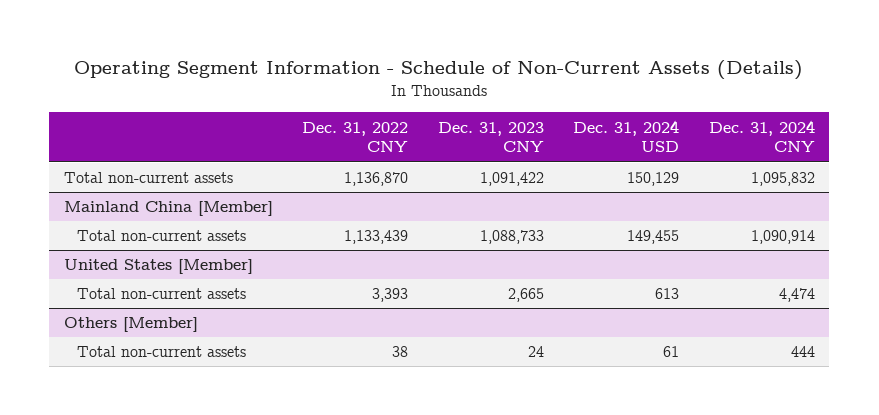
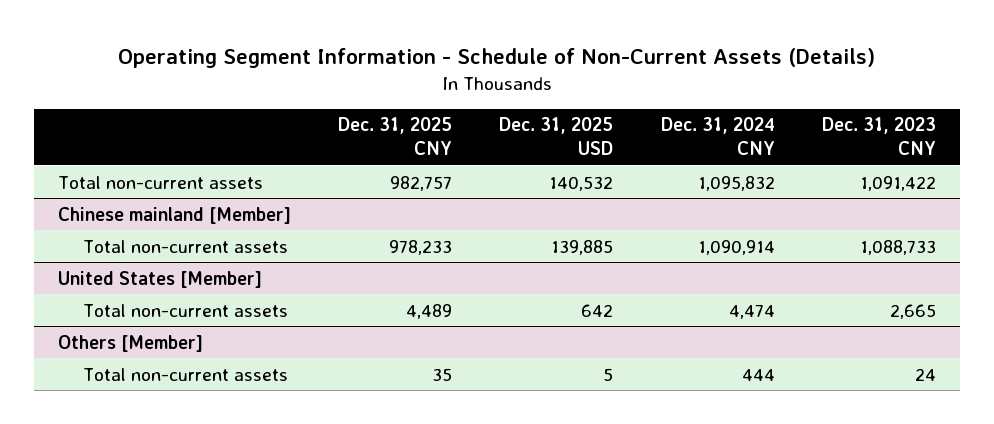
[302,121,409,153] Dec. 31, 2022 CNY -> none
[573,119,680,153] Dec. 31, 2024 USD -> none
none -> [338,117,453,156] Dec. 31, 2025 CNY
none -> [499,117,614,156] Dec. 31, 2025 USD
[63,201,273,217] Mainland China [Member] -> [57,206,291,224] Chinese mainland [Member]

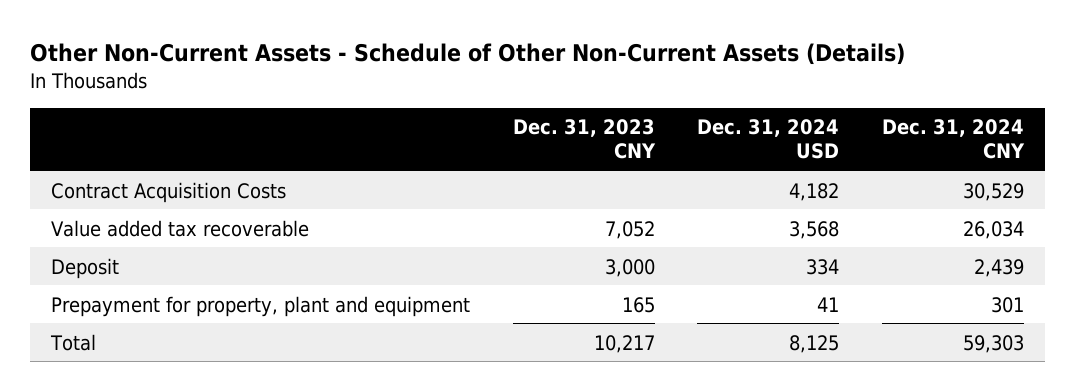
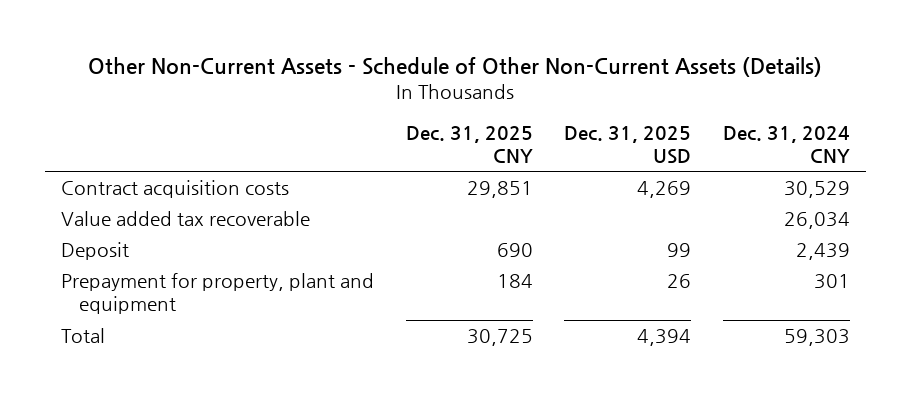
[512,119,656,160] Dec. 31, 2023 CNY -> none
[697,119,840,160] Dec. 31, 2024 USD -> none
none -> [405,125,533,164] Dec. 31, 2025 CNY
none -> [564,125,692,165] Dec. 31, 2025 USD
[51,181,287,203] Contract Acquisition Costs -> [60,180,289,199] Contract acquisition costs

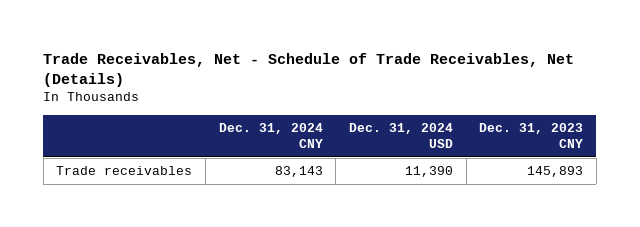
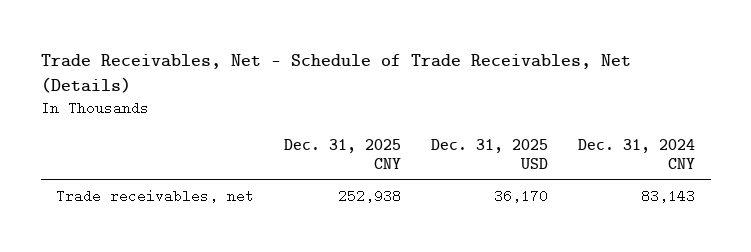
[348,122,453,149] Dec. 31, 2024 USD -> none
[479,122,584,149] Dec. 31, 2023 CNY -> none
none -> [284,138,402,170] Dec. 31, 2025 CNY
none -> [431,138,549,170] Dec. 31, 2025 USD
[56,166,193,176] Trade receivables -> [55,189,254,204] Trade receivables, net

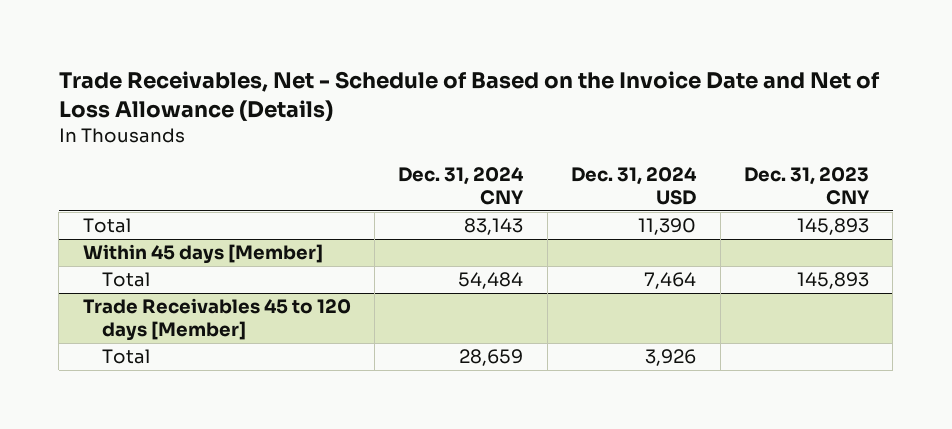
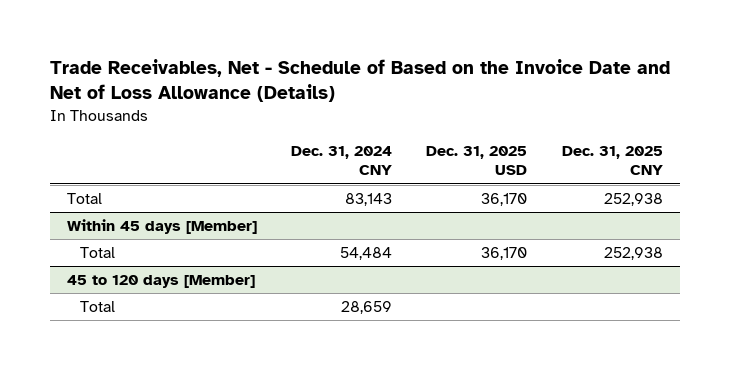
[571,167,698,206] Dec. 31, 2024 USD -> none
[743,167,869,206] Dec. 31, 2023 CNY -> none
none -> [426,145,528,176] Dec. 31, 2025 USD
none -> [561,145,663,176] Dec. 31, 2025 CNY
[82,298,351,342] Trade Receivables 45 to 120 days [Member] -> [66,274,255,288] 45 to 120 days [Member]

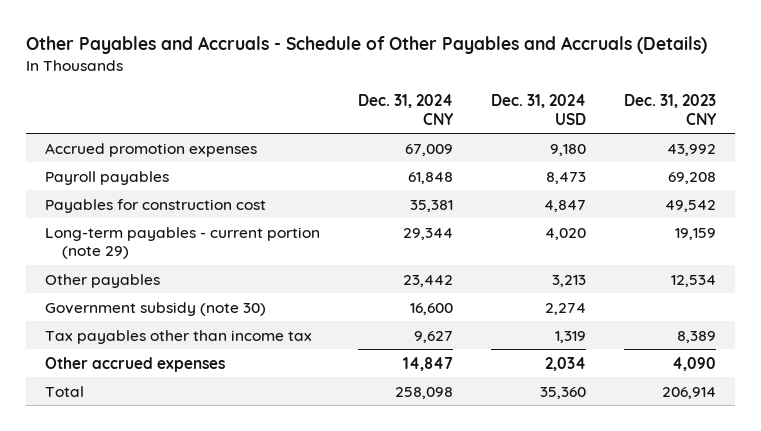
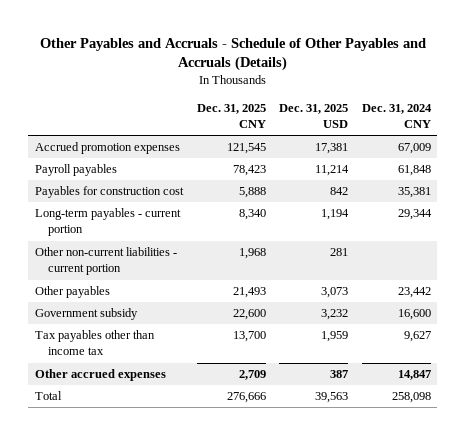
[491,93,587,125] Dec. 31, 2024 USD -> none
[624,93,717,125] Dec. 31, 2023 CNY -> none
none -> [196,103,266,128] Dec. 31, 2025 CNY
none -> [279,103,349,128] Dec. 31, 2025 USD
[45,226,321,260] Long-term payables - current portion (note 29) -> [35,208,182,237] Long-term payables - current portion
none -> [35,247,178,276] Other non-current liabilities - current portion
[45,301,267,316] Government subsidy (note 30) -> [35,308,139,321] Government subsidy

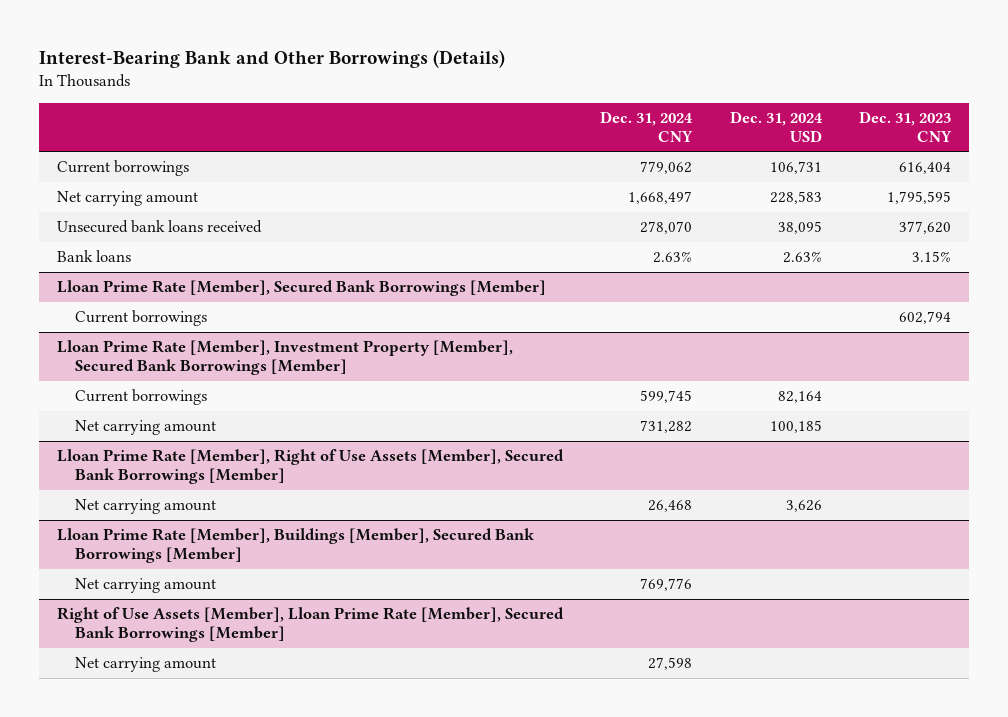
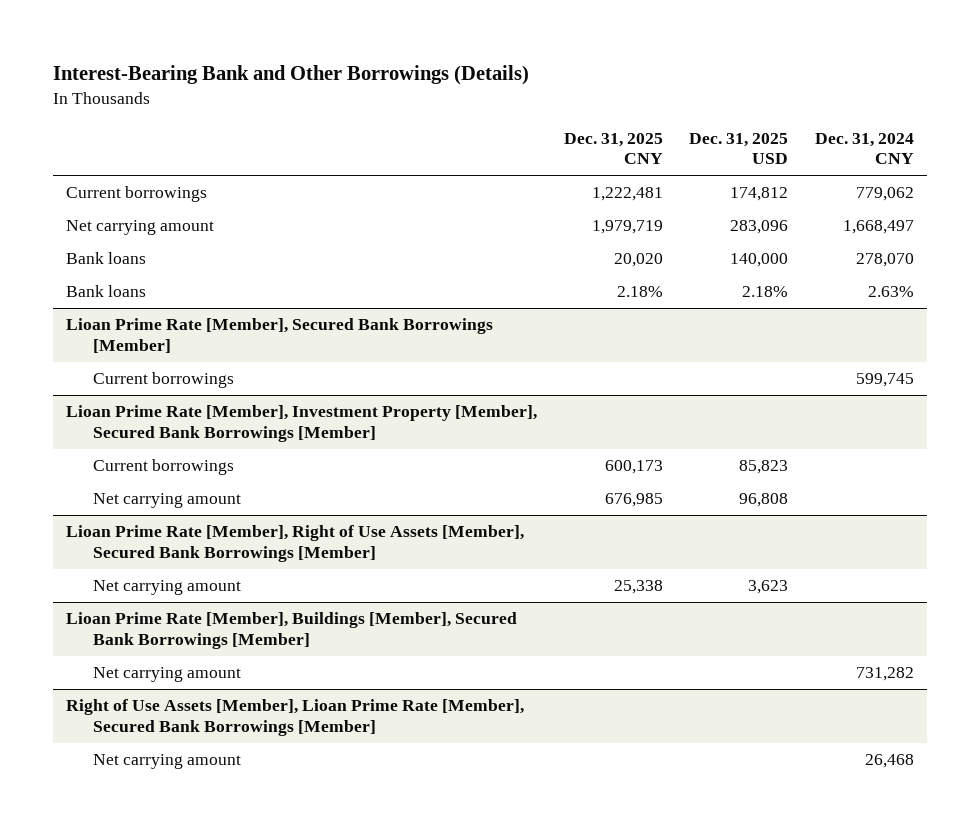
[729,110,823,142] Dec. 31, 2024 USD -> none
[858,110,952,142] Dec. 31, 2023 CNY -> none
none -> [563,132,663,165] Dec. 31, 2025 CNY
none -> [689,132,789,165] Dec. 31, 2025 USD
[57,220,263,234] Unsecured bank loans received -> [65,252,146,265] Bank loans
[74,310,207,327] Current borrowings -> none
[57,340,514,376] Lloan Prime Rate [Member], Investment Property [Member], Secured Bank Borrowings [Member] -> none
[57,280,547,297] Lloan Prime Rate [Member], Secured Bank Borrowings [Member] -> [65,318,493,353] Lioan Prime Rate [Member], Secured Bank Borrowings [Member]
none -> [65,405,537,442] Lioan Prime Rate [Member], Investment Property [Member], Secured Bank Borrowings [Member]
none -> [92,459,234,476] Current borrowings
none -> [92,493,241,509] Net carrying amount
none -> [65,525,524,562] Lioan Prime Rate [Member], Right of Use Assets [Member], Secured Bank Borrowings [Member]
none -> [92,580,241,596] Net carrying amount
none -> [65,612,517,649] Lioan Prime Rate [Member], Buildings [Member], Secured Bank Borrowings [Member]
[57,449,565,485] Lloan Prime Rate [Member], Right of Use Assets [Member], Secured Bank Borrowings [Member] -> [65,699,524,736] Right of Use Assets [Member], Lioan Prime Rate [Member], Secured Bank Borrowings [Member]
[57,528,535,564] Lloan Prime Rate [Member], Buildings [Member], Secured Bank Borrowings [Member] -> none
[74,578,216,594] Net carrying amount -> none
[57,607,565,643] Right of Use Assets [Member], Lloan Prime Rate [Member], Secured Bank Borrowings [Member] -> none
[74,657,216,673] Net carrying amount -> none

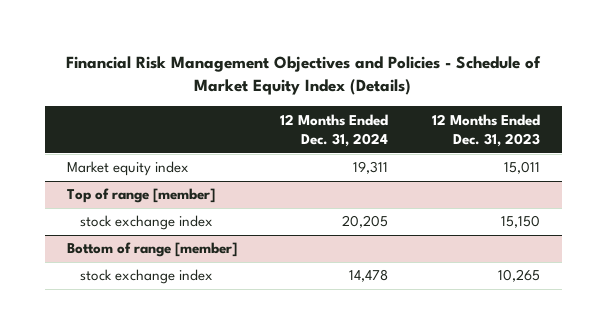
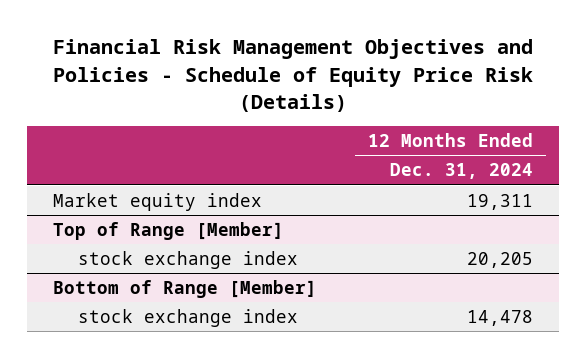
[66,55,542,96] Financial Risk Management Objectives and Policies - Schedule of Market Equity Index (Details) -> [52,39,533,112] Financial Risk Management Objectives and Policies - Schedule of Equity Price Risk (Details)
[432,113,541,147] 12 Months Ended Dec. 31, 2023 -> none
[66,188,215,204] Top of range [member] -> [52,221,284,240] Top of Range [Member]
[66,242,237,258] Bottom of range [member] -> [52,279,317,298] Bottom of Range [Member]

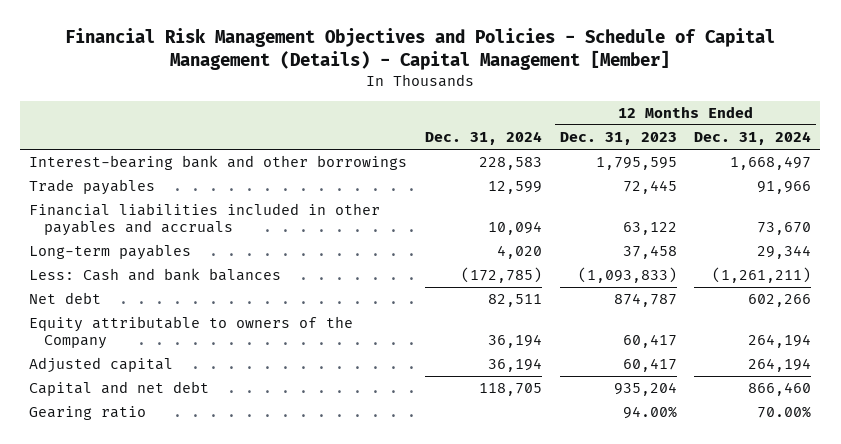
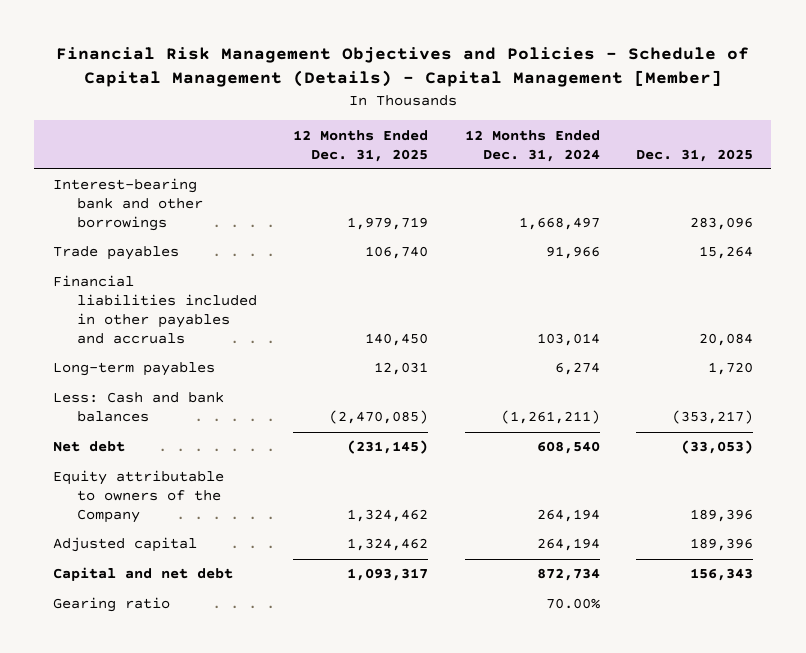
[424,131,542,146] Dec. 31, 2024 -> none
[559,132,677,146] Dec. 31, 2023 -> none
none -> [293,129,429,162] 12 Months Ended Dec. 31, 2025
none -> [635,148,753,162] Dec. 31, 2025
[757,222,812,236] 73,670 -> [536,333,600,347] 103,014
[757,245,812,260] 29,344 -> [554,362,600,376] 6,274
[748,294,812,308] 602,266 -> [536,441,600,455] 608,540
[748,382,812,397] 866,460 -> [536,568,600,582] 872,734

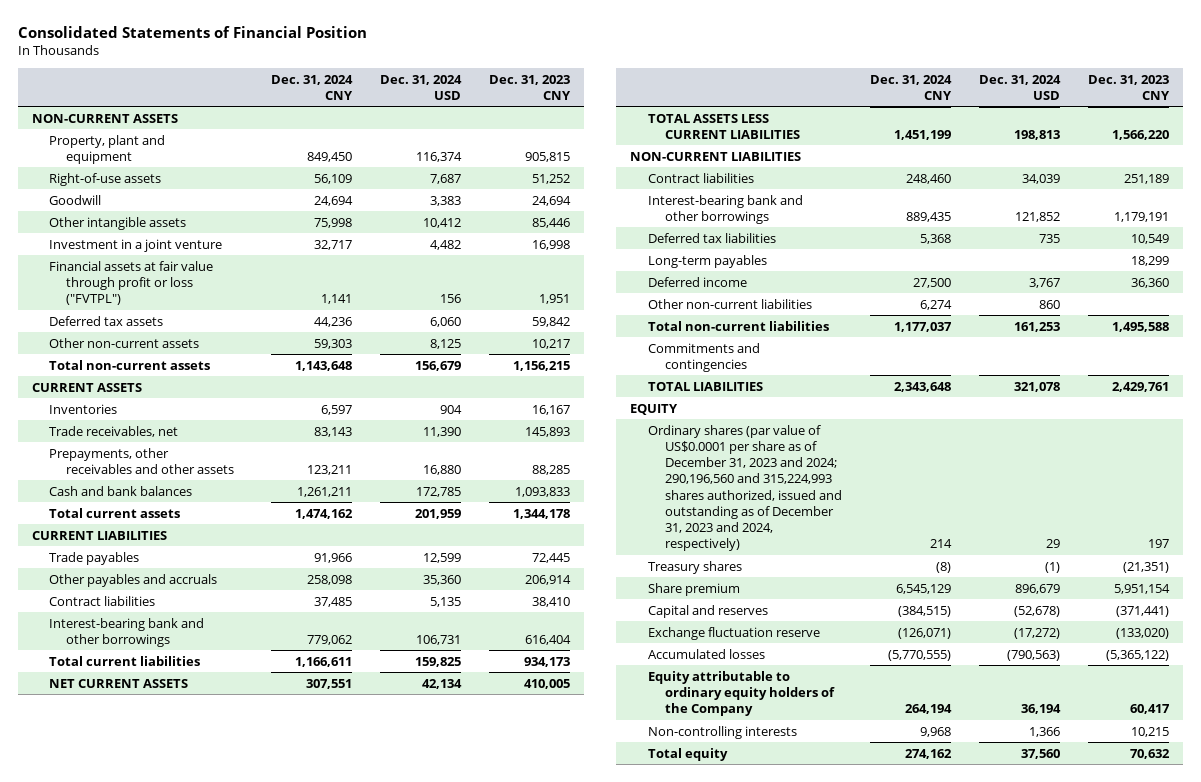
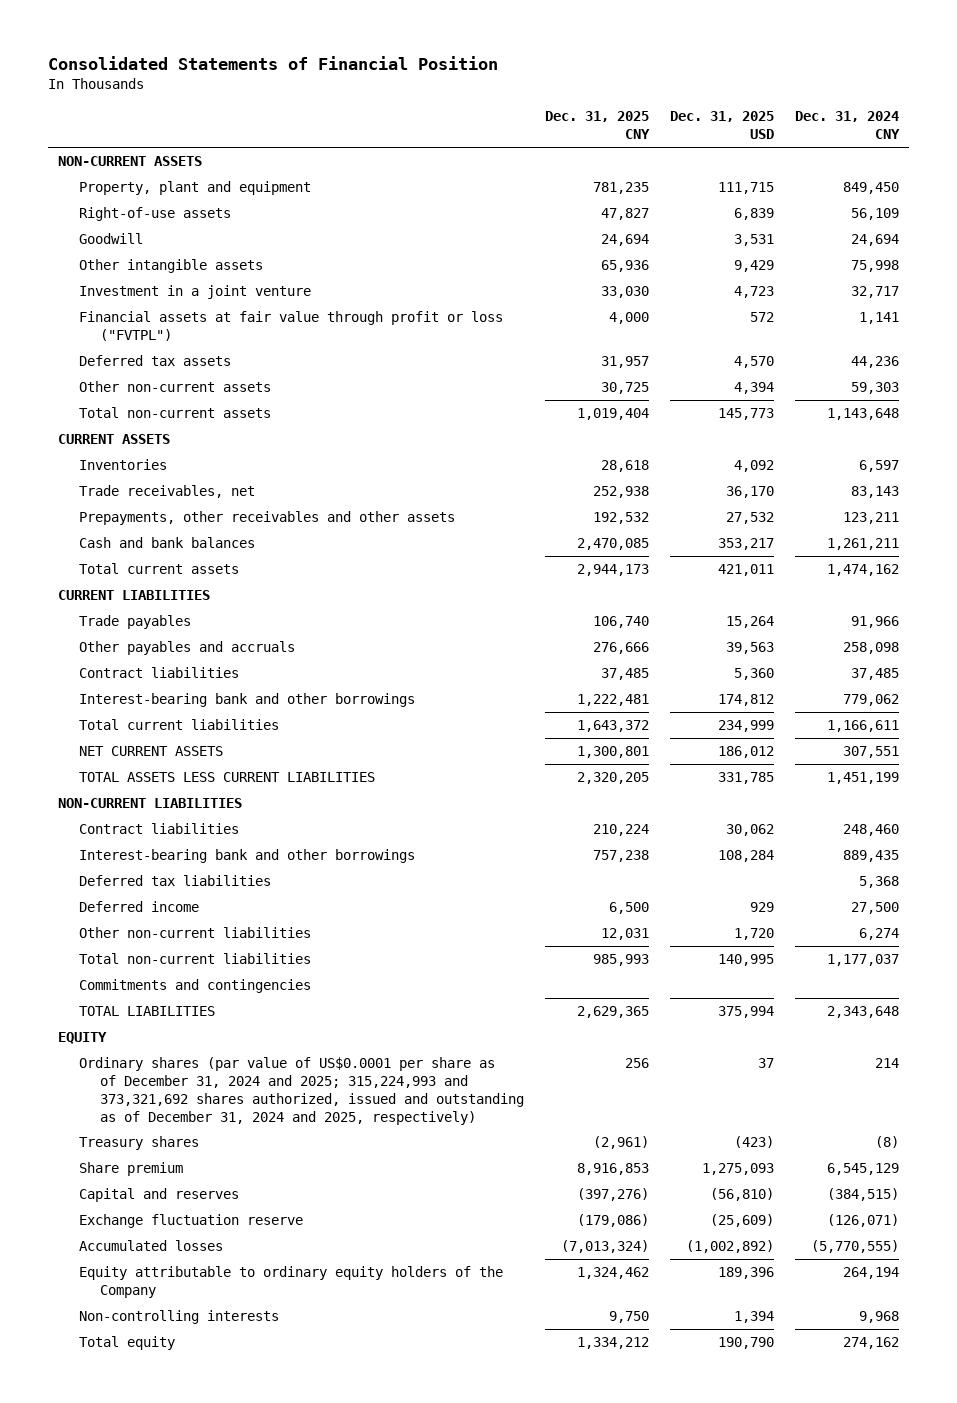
[380,74,463,100] Dec. 31, 2024 USD -> none
[489,74,572,100] Dec. 31, 2023 CNY -> none
none -> [544,111,650,140] Dec. 31, 2025 CNY
none -> [669,111,774,140] Dec. 31, 2025 USD
[647,254,767,268] Long-term payables -> none
[647,424,842,552] Ordinary shares (par value of US$0.0001 per share as of December 31, 2023 and 2024; 290,196,560 and 315,224,993 shares authorized, issued and outstanding as of December 31, 2023 and 2024, respectively) -> [78,1057,524,1125] Ordinary shares (par value of US$0.0001 per share as of December 31, 2024 and 2025; 315,224,993 and 373,321,692 shares authorized, issued and outstanding as of December 31, 2024 and 2025, respectively)

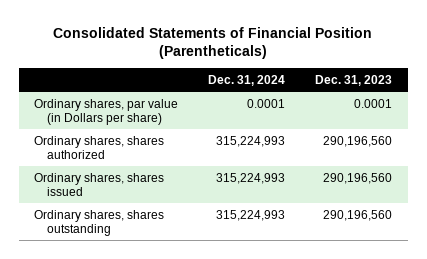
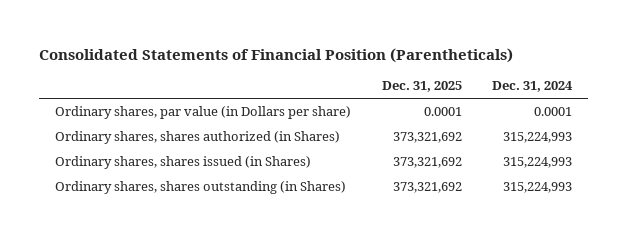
[315,74,393,86] Dec. 31, 2023 -> none
none -> [381,81,462,93] Dec. 31, 2025
[34,135,165,160] Ordinary shares, shares authorized -> [54,131,340,145] Ordinary shares, shares authorized (in Shares)
[34,172,165,197] Ordinary shares, shares issued -> [54,156,311,170] Ordinary shares, shares issued (in Shares)
[34,209,165,237] Ordinary shares, shares outstanding -> [54,181,346,195] Ordinary shares, shares outstanding (in Shares)

